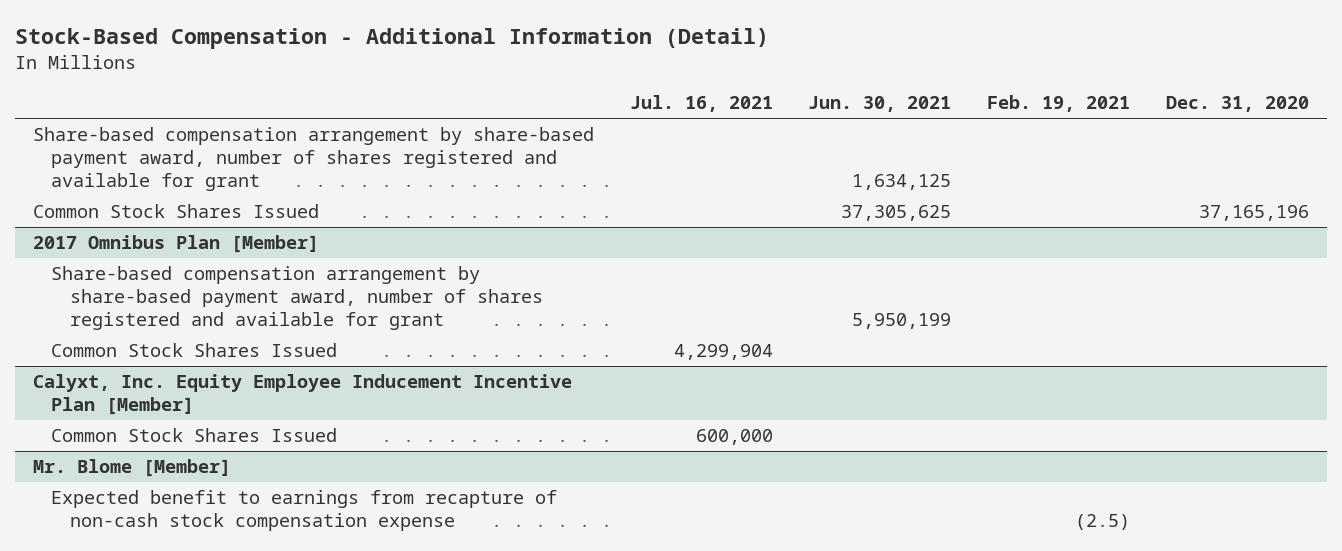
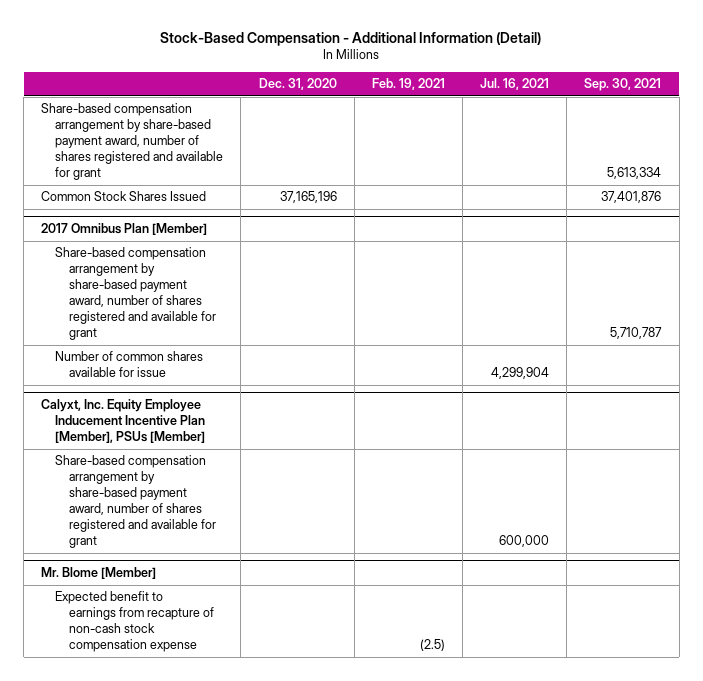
[808,96,952,113] Jun. 30, 2021 -> none
none -> [584,78,662,92] Sep. 30, 2021
[51,427,338,442] Common Stock Shares Issued -> none
[51,342,338,357] Common Stock Shares Issued -> [55,351,204,378] Number of common shares available for issue
[32,373,572,416] Calyxt, Inc. Equity Employee Inducement Incentive Plan [Member] -> [41,399,206,444] Calyxt, Inc. Equity Employee Inducement Incentive Plan [Member], PSUs [Member]
none -> [55,455,217,549] Share-based compensation arrangement by share-based payment award, number of shares registered and available for grant

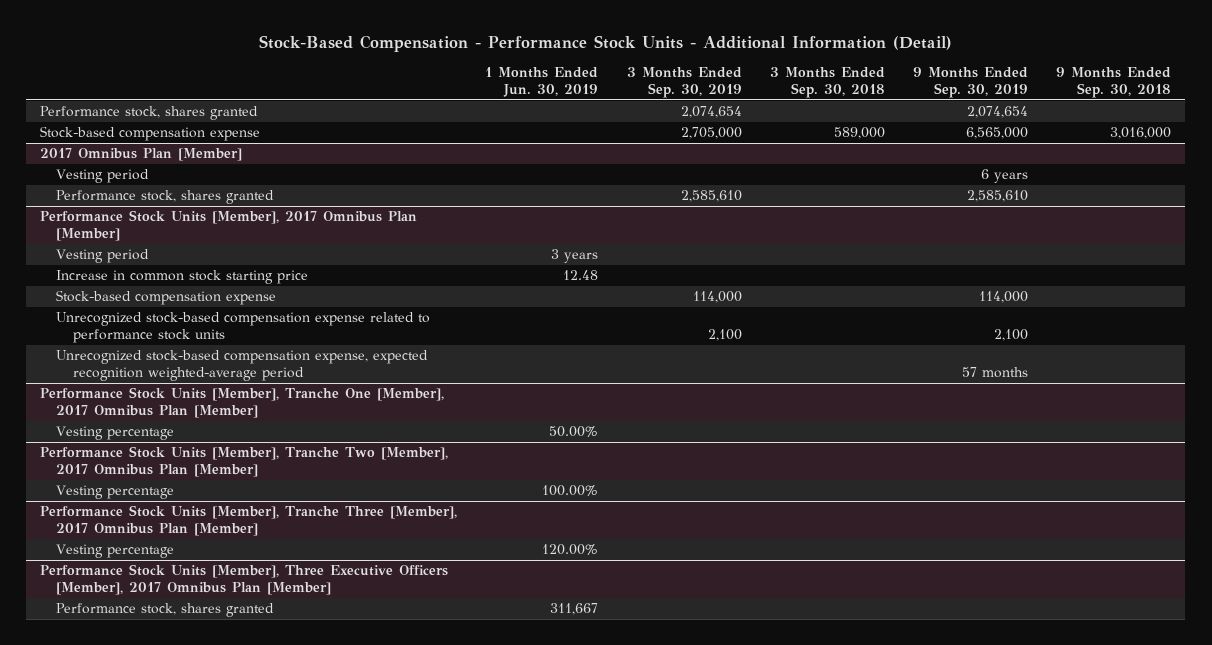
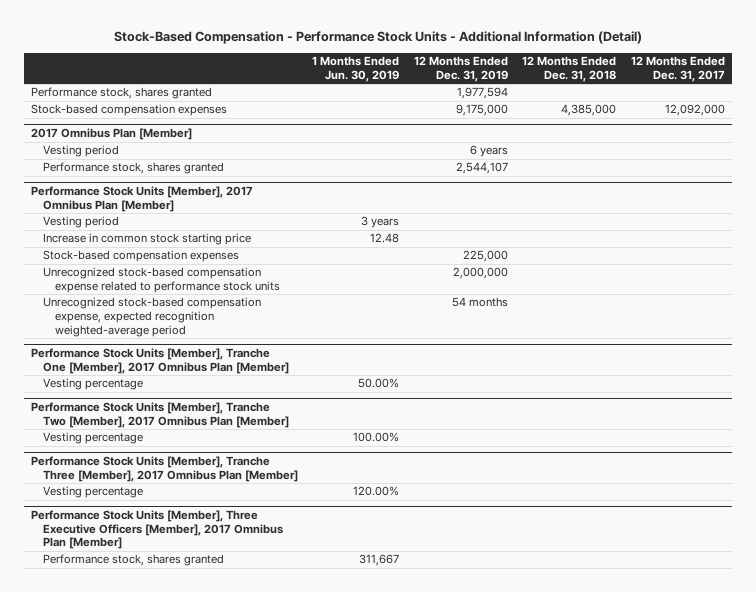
[626,67,742,99] 3 Months Ended Sep. 30, 2019 -> none
[769,67,885,99] 3 Months Ended Sep. 30, 2018 -> none
[913,67,1029,99] 9 Months Ended Sep. 30, 2019 -> none
[1056,67,1172,99] 9 Months Ended Sep. 30, 2018 -> none
none -> [413,56,508,82] 12 Months Ended Dec. 31, 2019
none -> [522,56,617,82] 12 Months Ended Dec. 31, 2018
none -> [630,56,725,82] 12 Months Ended Dec. 31, 2017
[40,126,261,142] Stock-based compensation expense -> [31,104,228,117] Stock-based compensation expenses
[56,290,277,306] Stock-based compensation expense -> [42,250,239,263] Stock-based compensation expenses

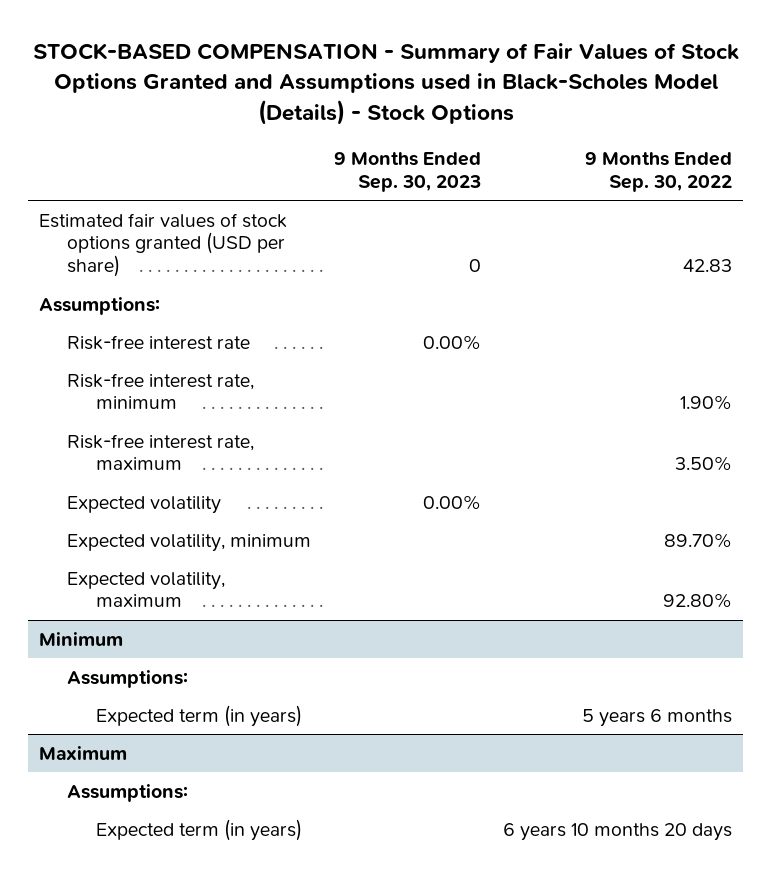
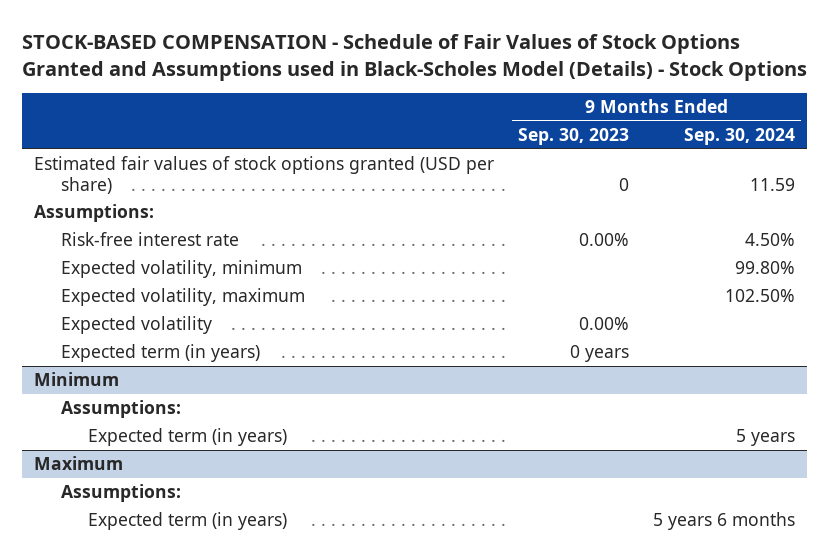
[32,42,739,125] STOCK-BASED COMPENSATION - Summary of Fair Values of Stock Options Granted and Assumptions used in Black-Scholes Model (Details) - Stock Options -> [21,33,807,81] STOCK-BASED COMPENSATION - Schedule of Fair Values of Stock Options Granted and Assumptions used in Black-Scholes Model (Details) - Stock Options
[584,152,732,193] 9 Months Ended Sep. 30, 2022 -> none
none -> [684,127,796,145] Sep. 30, 2024
[67,372,255,410] Risk-free interest rate, minimum -> none
[67,433,255,471] Risk-free interest rate, maximum -> none
[67,495,222,514] Expected volatility -> [60,316,212,335] Expected volatility
none -> [60,344,260,363] Expected term (in years)

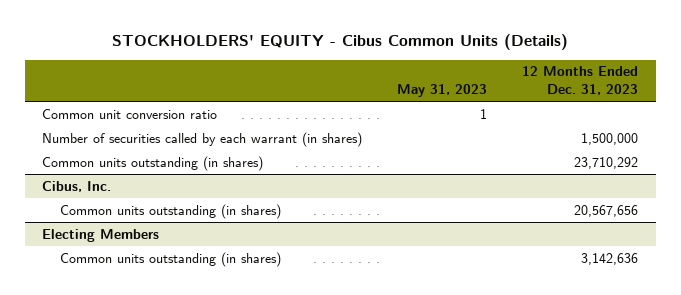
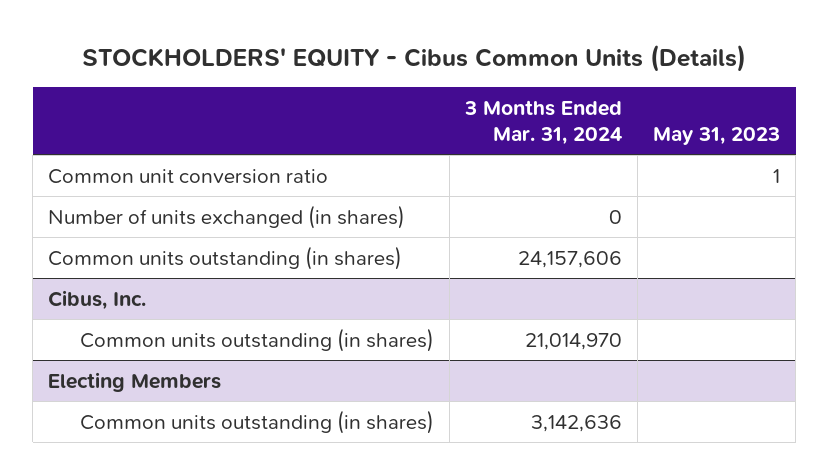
[522,66,639,95] 12 Months Ended Dec. 31, 2023 -> none
none -> [463,99,622,145] 3 Months Ended Mar. 31, 2024
[42,131,363,147] Number of securities called by each warrant (in shares) -> [48,204,406,229] Number of units exchanged (in shares)

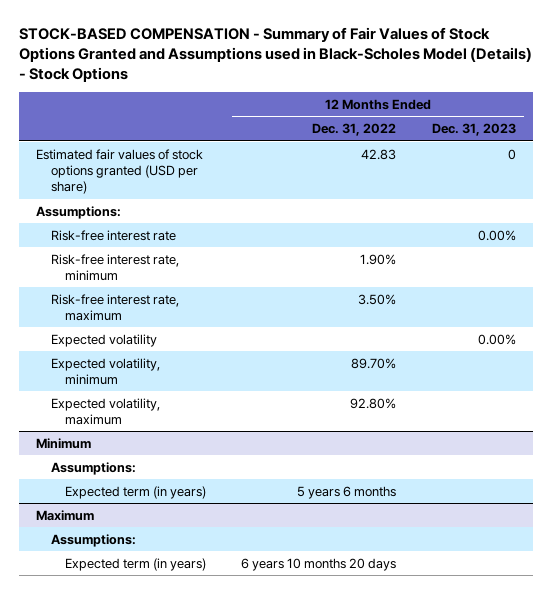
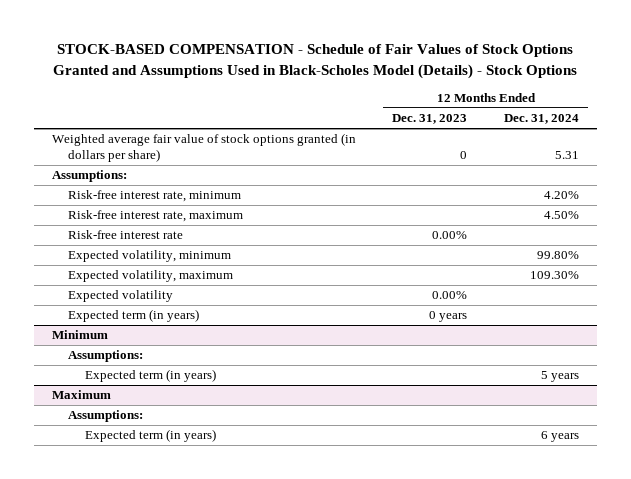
[18,26,532,83] STOCK-BASED COMPENSATION - Summary of Fair Values of Stock Options Granted and Assumptions used in Black-Scholes Model (Details) - Stock Options -> [53,44,578,79] STOCK-BASED COMPENSATION - Schedule of Fair Values of Stock Options Granted and Assumptions Used in Black-Scholes Model (Details) - Stock Options
[312,123,397,137] Dec. 31, 2022 -> none
none -> [503,114,579,125] Dec. 31, 2024
[36,148,204,195] Estimated fair values of stock options granted (USD per share) -> [51,133,356,162] Weighted average fair value of stock options granted (in dollars per share)
[50,229,176,241] Risk-free interest rate -> [68,230,184,240] Risk-free interest rate
[50,333,157,347] Expected volatility -> [68,290,174,303] Expected volatility
none -> [68,309,200,323] Expected term (in years)

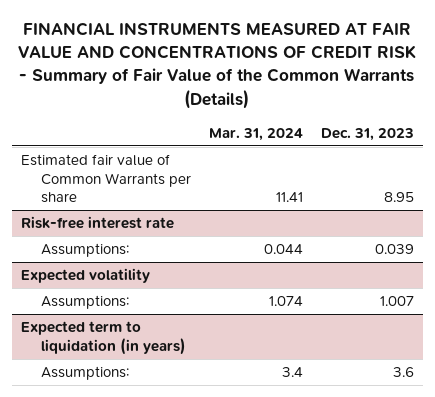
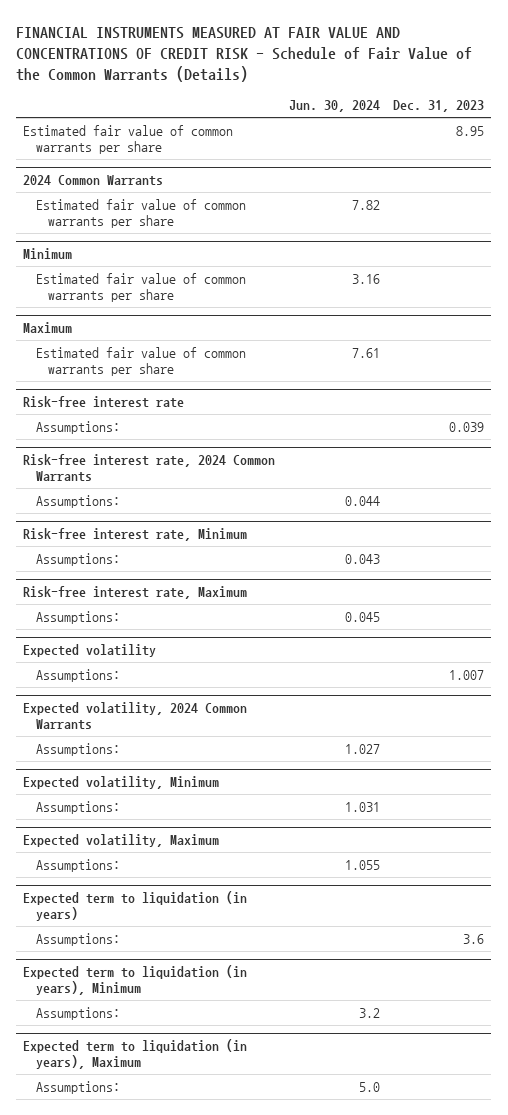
[18,22,417,109] FINANCIAL INSTRUMENTS MEASURED AT FAIR VALUE AND CONCENTRATIONS OF CREDIT RISK - Summary of Fair Value of the Common Warrants (Details) -> [16,27,473,83] FINANCIAL INSTRUMENTS MEASURED AT FAIR VALUE AND CONCENTRATIONS OF CREDIT RISK - Schedule of Fair Value of the Common Warrants (Details)
[208,127,303,141] Mar. 31, 2024 -> none
none -> [288,100,380,113] Jun. 30, 2024
[20,154,191,204] Estimated fair value of Common Warrants per share -> [23,124,234,154] Estimated fair value of common warrants per share
none -> [23,174,164,186] 2024 Common Warrants
none -> [35,198,246,228] Estimated fair value of common warrants per share
none -> [23,247,73,259] Minimum
none -> [35,272,246,302] Estimated fair value of common warrants per share
none -> [23,321,73,333] Maximum
none -> [35,346,246,376] Estimated fair value of common warrants per share
none -> [23,453,276,482] Risk-free interest rate, 2024 Common Warrants
none -> [35,494,120,508] Assumptions:
none -> [23,527,248,541] Risk-free interest rate, Minimum
none -> [35,552,120,566] Assumptions:
none -> [23,585,248,599] Risk-free interest rate, Maximum
none -> [35,610,120,624] Assumptions:
none -> [23,701,248,730] Expected volatility, 2024 Common Warrants
none -> [35,742,120,756] Assumptions:
none -> [23,775,220,789] Expected volatility, Minimum
none -> [35,800,120,814] Assumptions:
none -> [23,833,220,847] Expected volatility, Maximum
none -> [35,858,120,872] Assumptions:
none -> [23,964,248,995] Expected term to liquidation (in years), Minimum
none -> [35,1006,120,1020] Assumptions:
none -> [23,1038,248,1069] Expected term to liquidation (in years), Maximum
none -> [35,1080,120,1094] Assumptions:

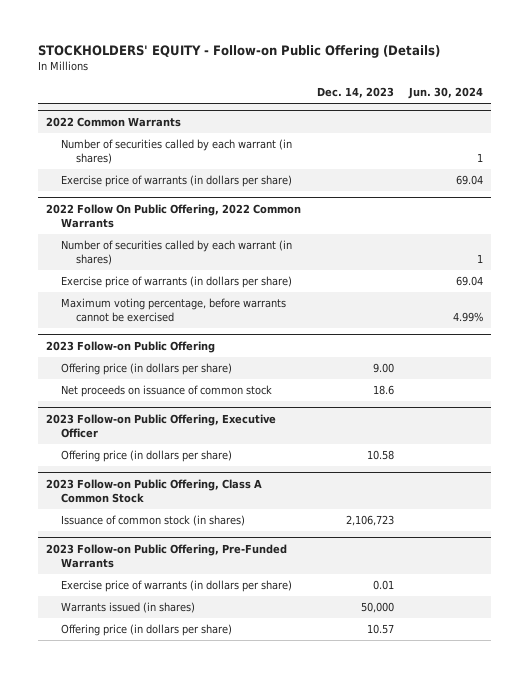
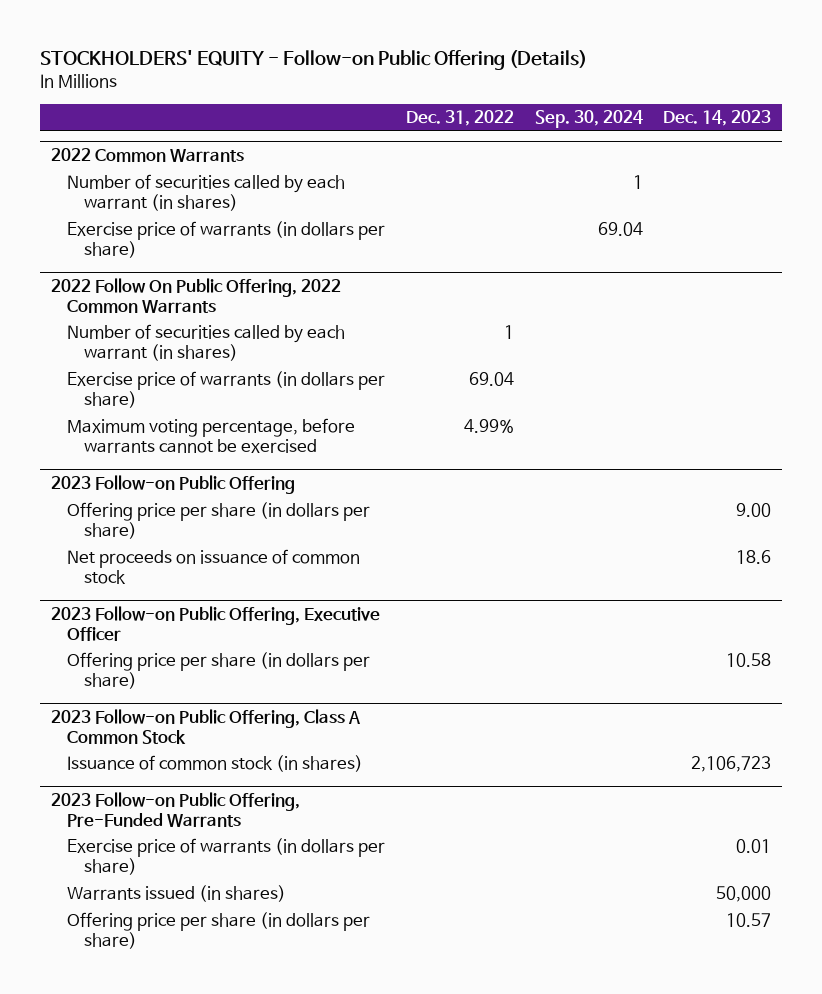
[408,86,484,99] Jun. 30, 2024 -> none
none -> [405,110,514,127] Dec. 31, 2022
none -> [534,110,643,129] Sep. 30, 2024
[60,363,232,376] Offering price (in dollars per share) -> [67,502,371,539] Offering price per share (in dollars per share)
[60,450,232,463] Offering price (in dollars per share) -> [67,652,371,689] Offering price per share (in dollars per share)
[60,624,232,637] Offering price (in dollars per share) -> [67,912,371,949] Offering price per share (in dollars per share)

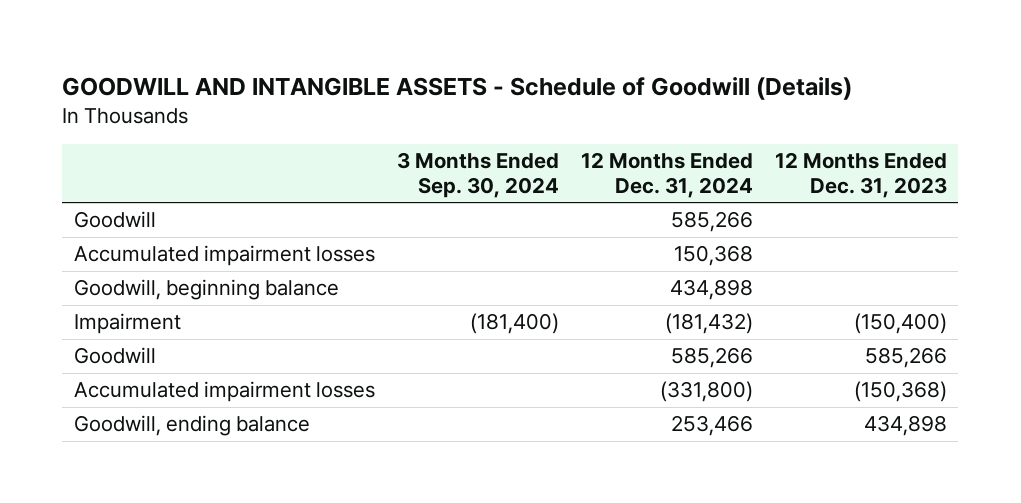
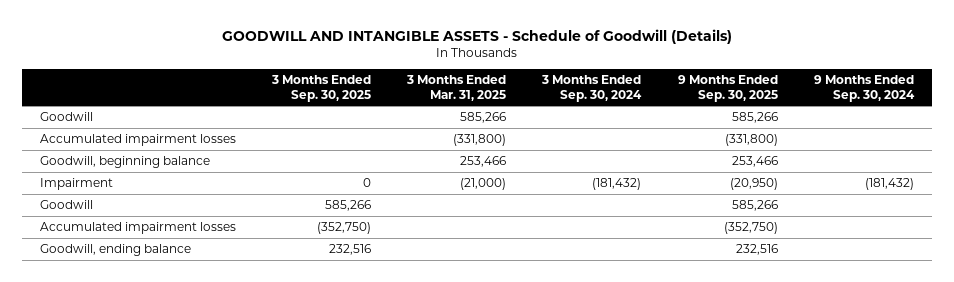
[581,151,754,198] 12 Months Ended Dec. 31, 2024 -> none
[775,151,948,198] 12 Months Ended Dec. 31, 2023 -> none
none -> [271,75,372,102] 3 Months Ended Sep. 30, 2025
none -> [406,75,507,101] 3 Months Ended Mar. 31, 2025
none -> [677,75,778,102] 9 Months Ended Sep. 30, 2025
none -> [813,75,915,102] 9 Months Ended Sep. 30, 2024
[469,313,559,335] (181,400) -> [592,178,642,191] (181,432)

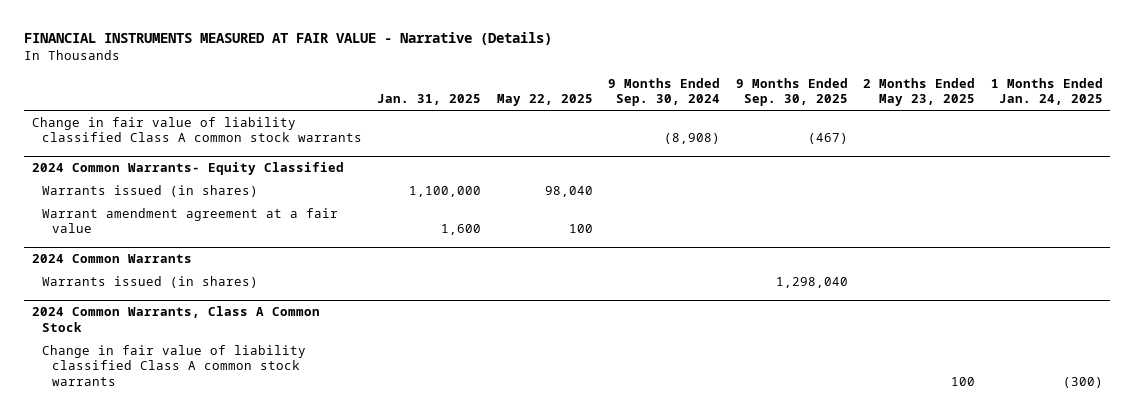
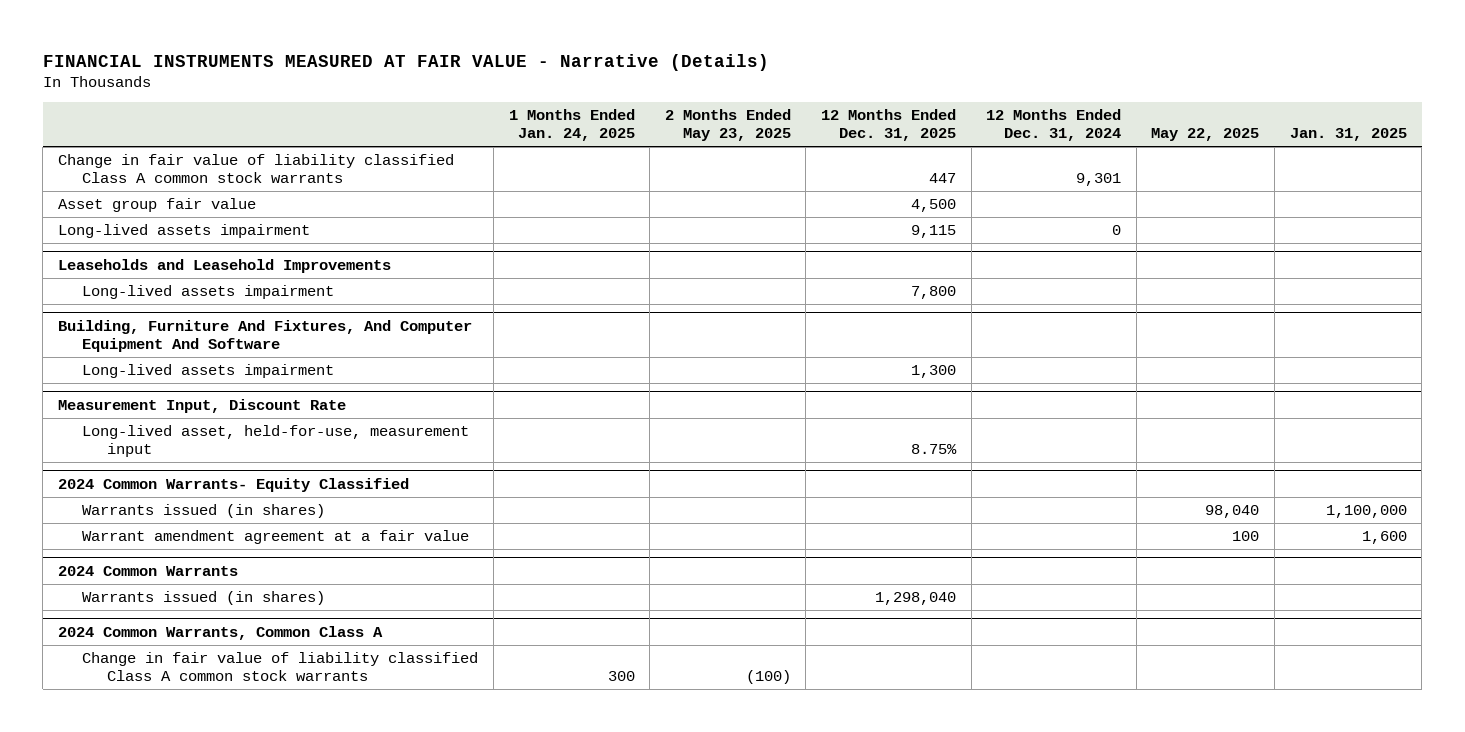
[608,78,721,107] 9 Months Ended Sep. 30, 2024 -> none
[735,78,848,107] 9 Months Ended Sep. 30, 2025 -> none
none -> [820,109,956,142] 12 Months Ended Dec. 31, 2025
none -> [986,109,1122,142] 12 Months Ended Dec. 31, 2024
none -> [58,197,257,212] Asset group fair value
none -> [58,223,311,238] Long-lived assets impairment
none -> [58,258,392,273] Leaseholds and Leasehold Improvements
none -> [82,284,335,299] Long-lived assets impairment
none -> [58,319,473,352] Building, Furniture And Fixtures, And Computer Equipment And Software
none -> [82,363,335,378] Long-lived assets impairment
none -> [58,398,347,413] Measurement Input, Discount Rate
none -> [82,424,470,457] Long-lived asset, held-for-use, measurement input
[32,306,321,332] 2024 Common Warrants, Class A Common Stock -> [58,625,384,640] 2024 Common Warrants, Common Class A
[951,376,976,386] 100 -> [745,669,791,684] (100)
[1062,376,1103,388] (300) -> [607,670,635,681] 300

